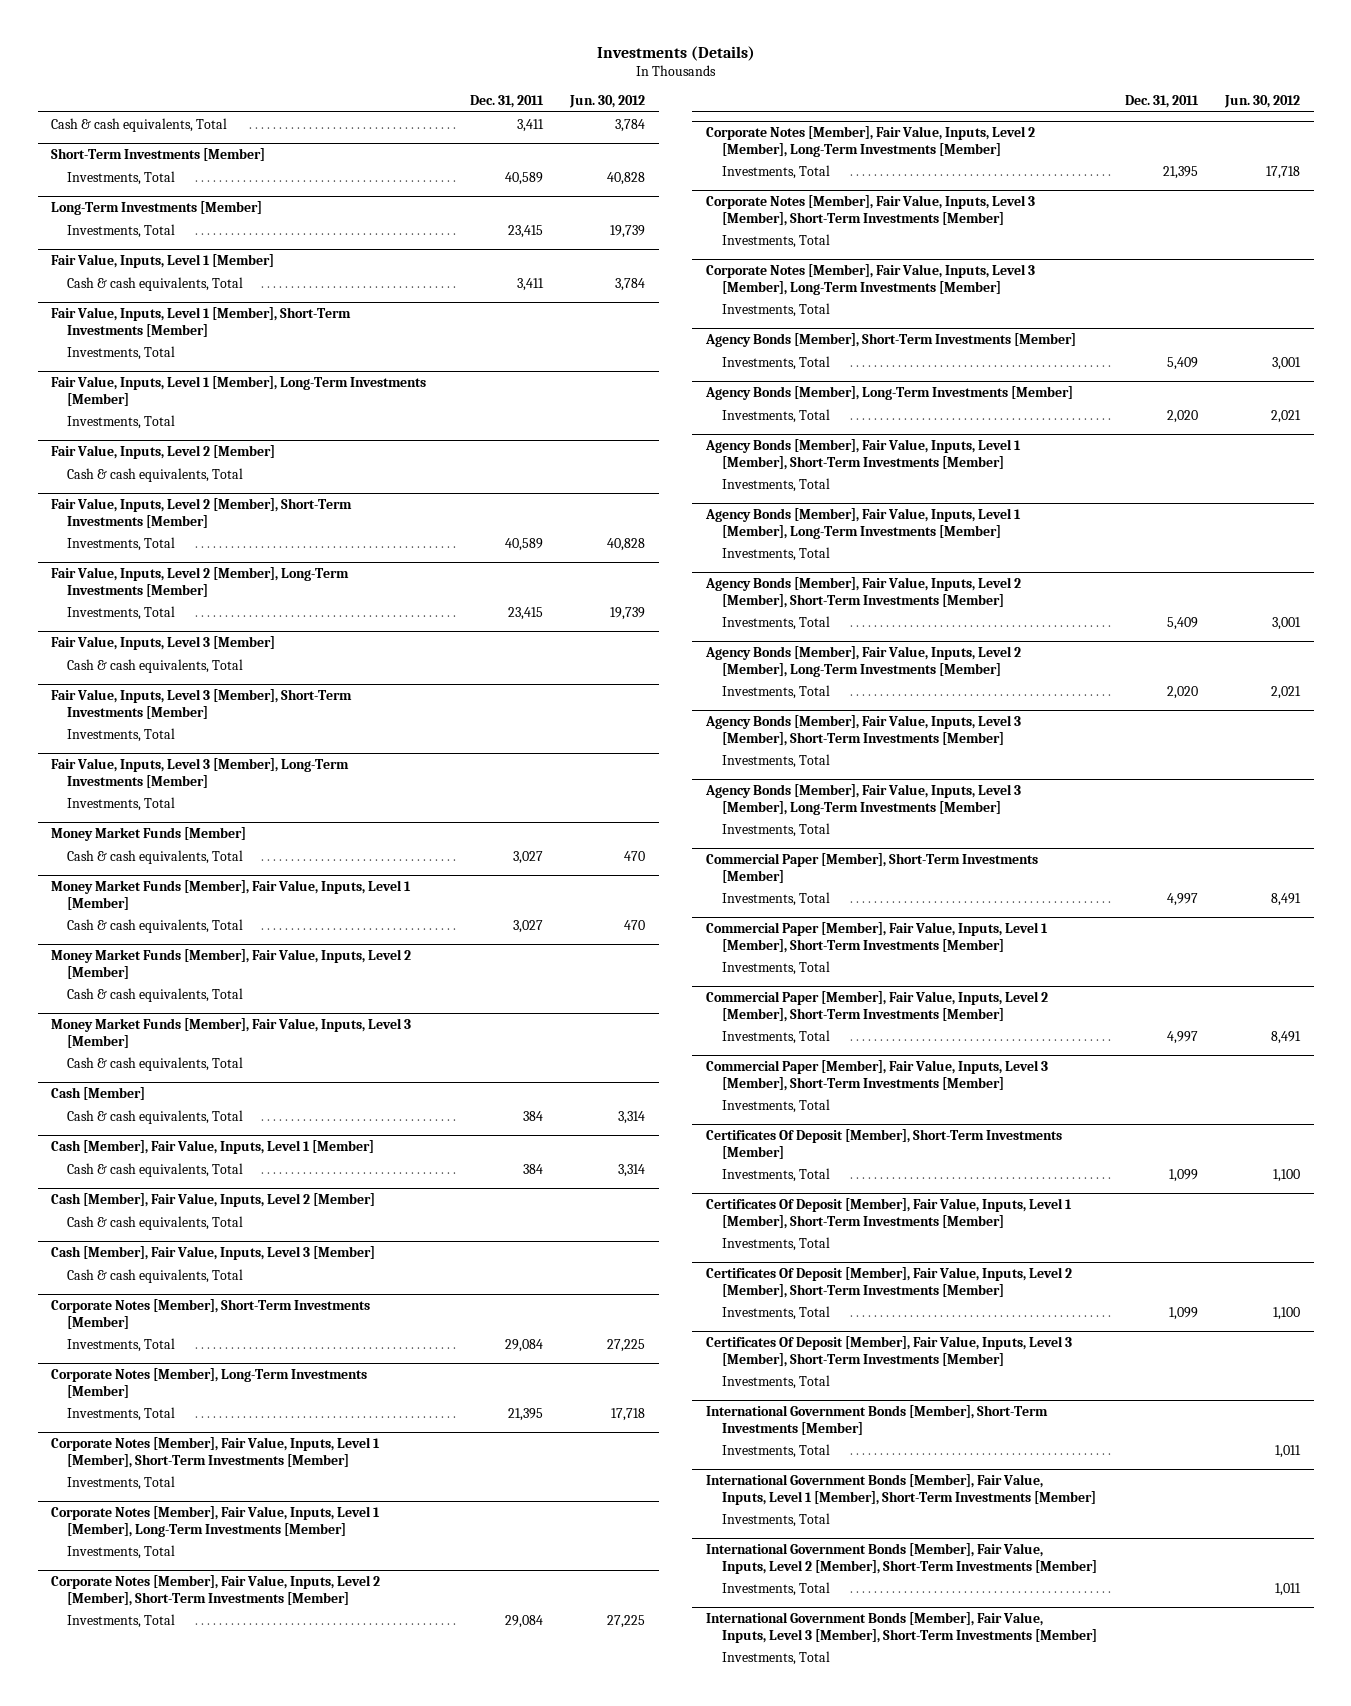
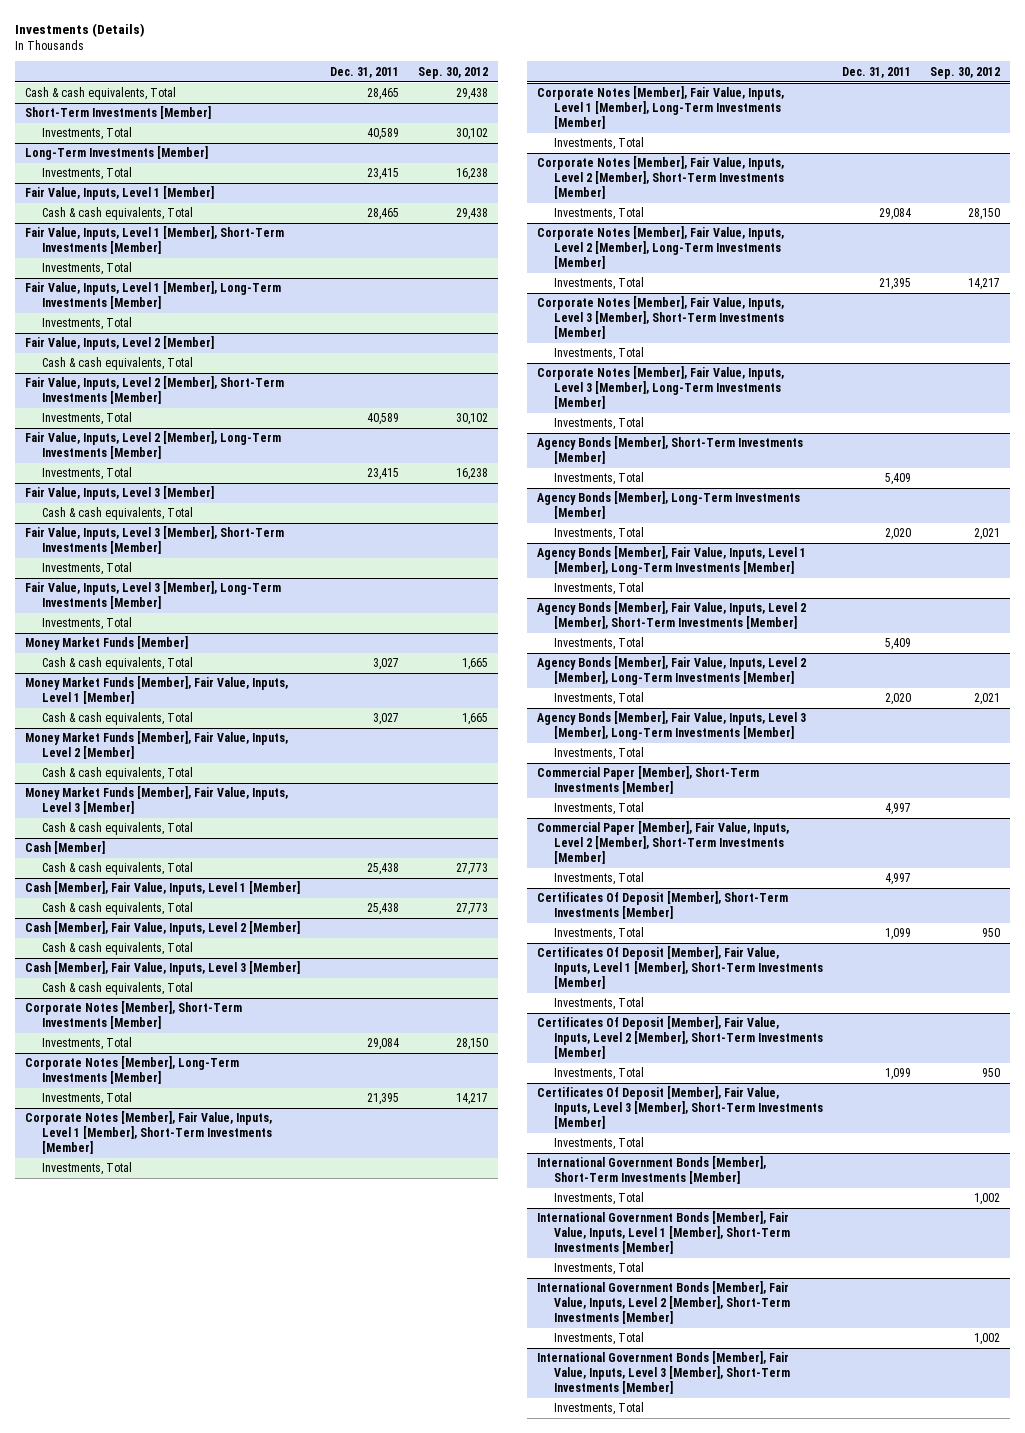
[569,95,646,109] Jun. 30, 2012 -> none
none -> [418,66,489,79] Sep. 30, 2012
[516,118,544,132] 3,411 -> [367,88,400,101] 28,465
[516,277,544,291] 3,411 -> [367,208,400,221] 28,465
[522,1110,543,1121] 384 -> [367,863,400,876] 25,438
[522,1163,543,1174] 384 -> [367,903,400,916] 25,438
[705,438,1022,470] Agency Bonds [Member], Fair Value, Inputs, Level 1 [Member], Short-Term Investments [Member] -> none
[722,477,831,492] Investments, Total -> none
[705,714,1022,746] Agency Bonds [Member], Fair Value, Inputs, Level 3 [Member], Short-Term Investments [Member] -> none
[722,753,831,768] Investments, Total -> none
[706,921,1049,953] Commercial Paper [Member], Fair Value, Inputs, Level 1 [Member], Short-Term Investments [Member] -> none
[722,960,831,975] Investments, Total -> none
[706,1059,1049,1091] Commercial Paper [Member], Fair Value, Inputs, Level 3 [Member], Short-Term Investments [Member] -> none
[722,1098,831,1113] Investments, Total -> none

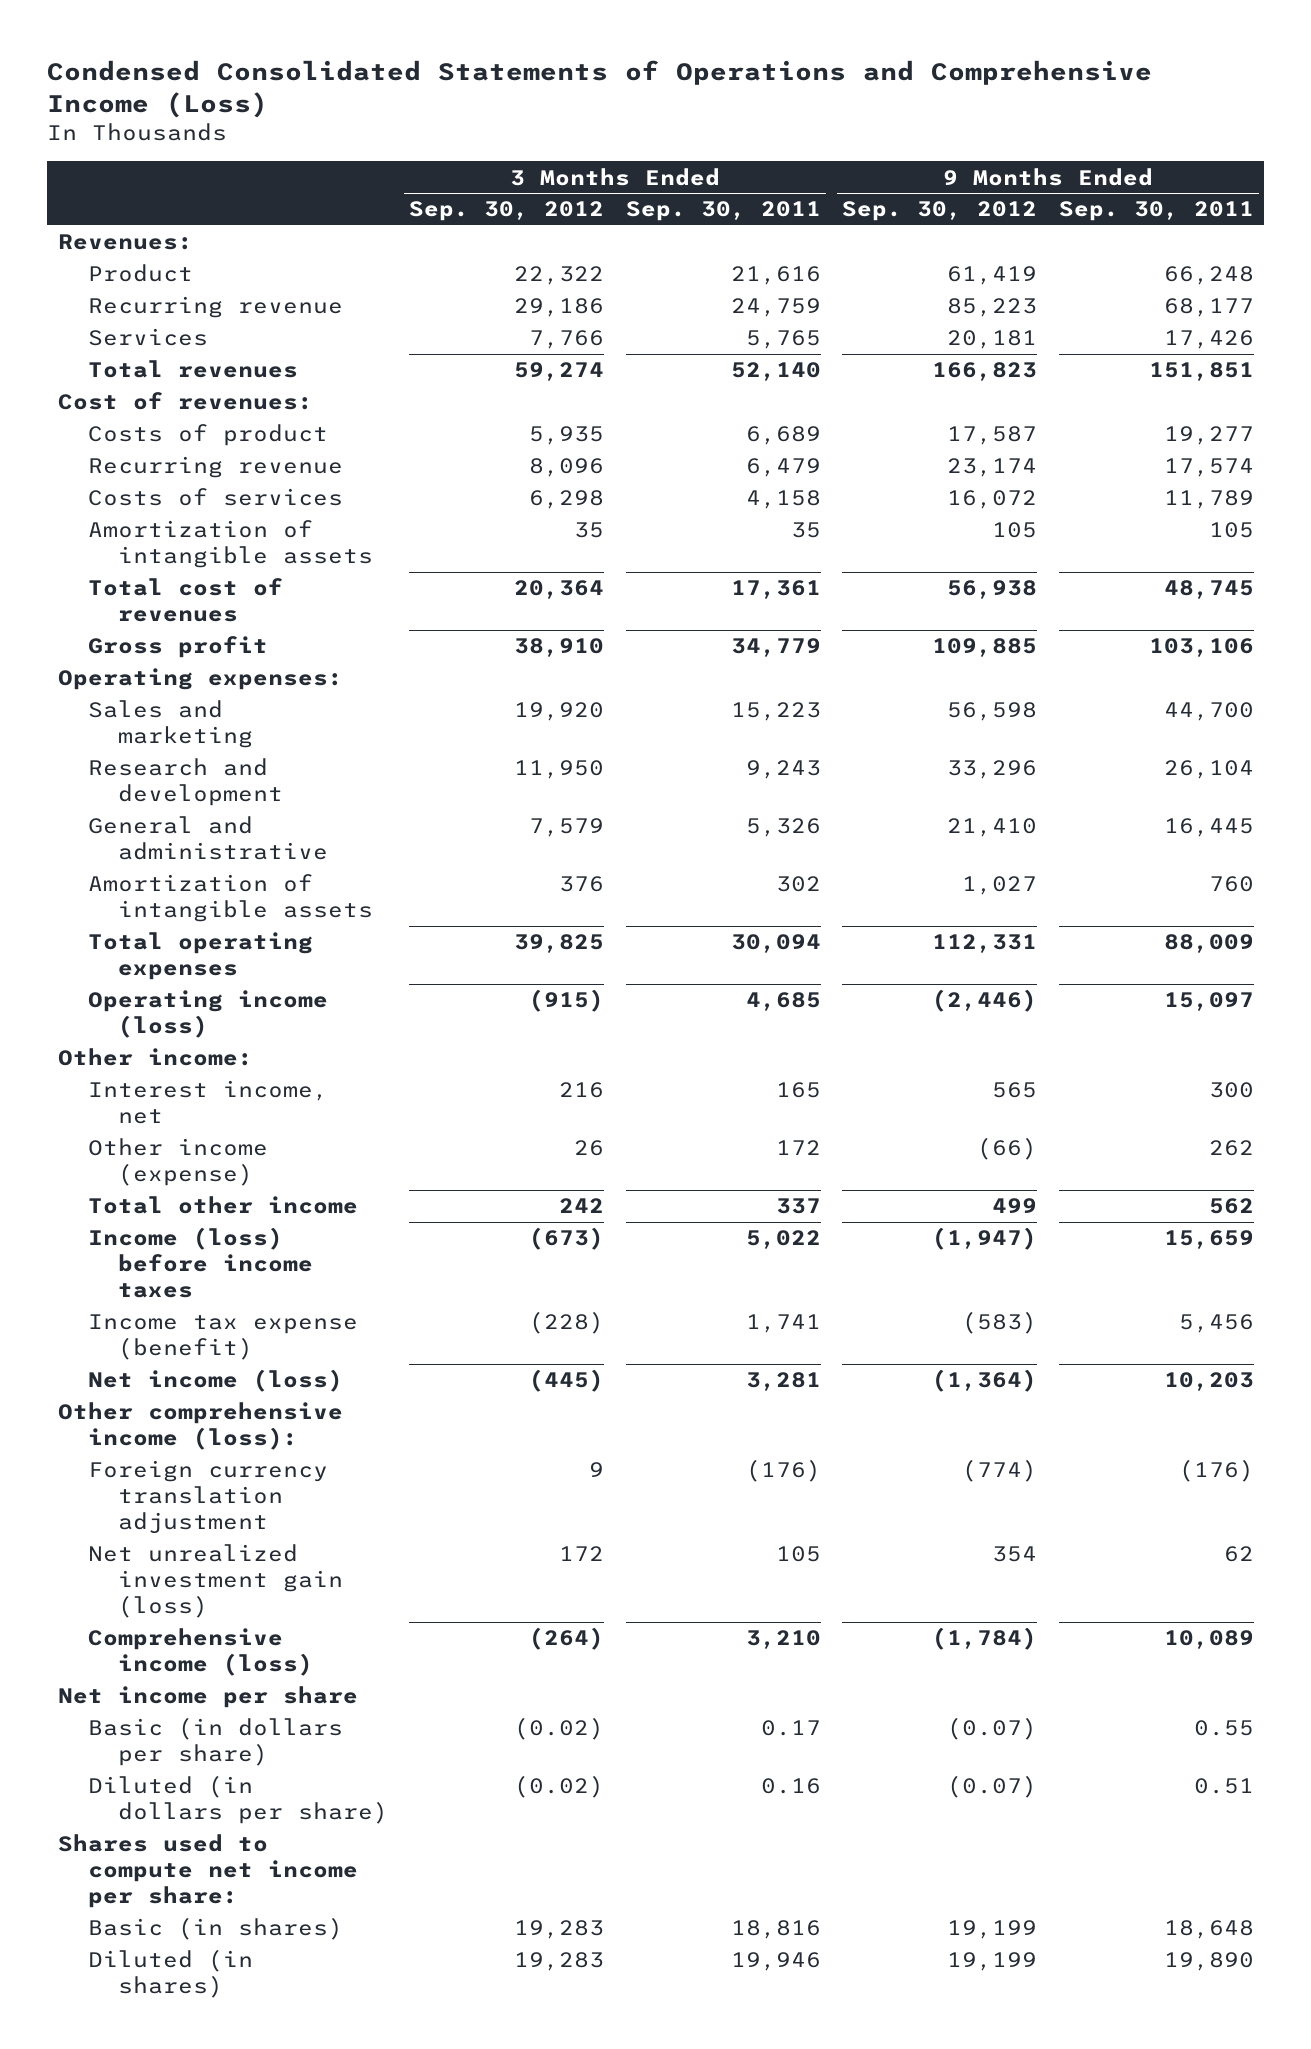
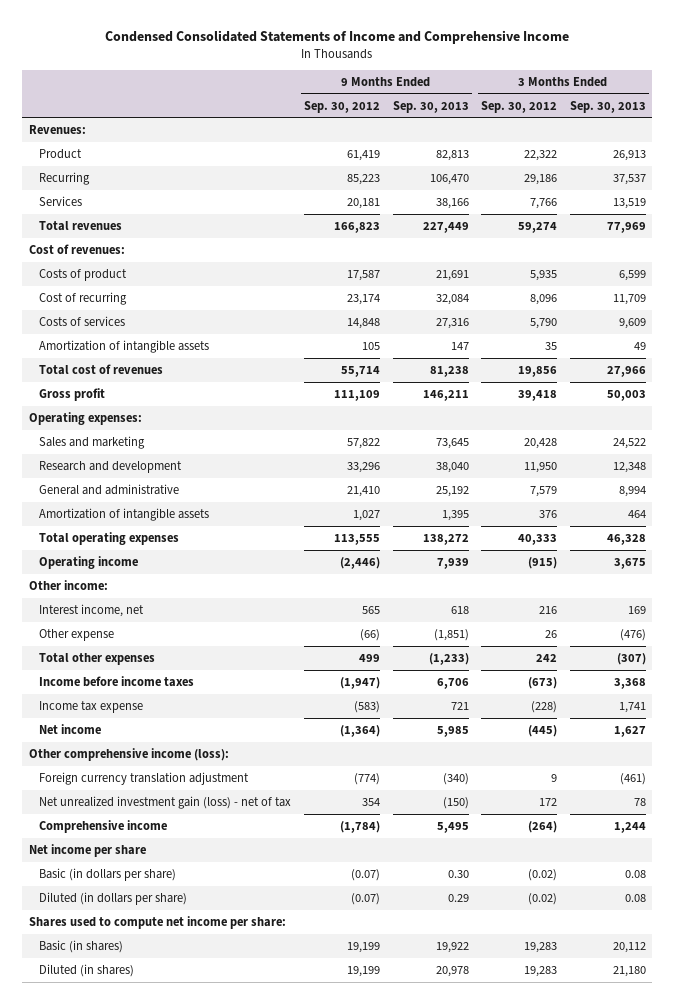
[47,59,1153,119] Condensed Consolidated Statements of Operations and Comprehensive Income (Loss) -> [105,30,570,45] Condensed Consolidated Statements of Income and Comprehensive Income
[625,201,821,222] Sep. 30, 2011 -> none
[1058,201,1254,222] Sep. 30, 2011 -> none
none -> [392,100,469,113] Sep. 30, 2013
none -> [569,100,646,113] Sep. 30, 2013
[87,296,343,319] Recurring revenue -> [39,171,91,185] Recurring
[87,456,343,479] Recurring revenue -> [39,291,128,305] Cost of recurring
[529,490,605,510] 6,298 -> [530,317,558,329] 5,790
[947,490,1038,510] 16,072 -> [346,317,380,329] 14,848
[514,580,605,600] 20,364 -> [518,365,558,377] 19,856
[947,580,1038,600] 56,938 -> [340,365,380,377] 55,714
[514,638,605,658] 38,910 -> [518,389,558,401] 39,418
[932,638,1038,658] 109,885 -> [333,389,380,401] 111,109
[514,702,605,722] 19,920 -> [524,437,558,449] 20,428
[947,702,1038,722] 56,598 -> [346,437,380,449] 57,822
[514,934,605,954] 39,825 -> [518,533,558,545] 40,333
[932,934,1038,954] 112,331 -> [333,533,380,545] 113,555
[87,990,328,1039] Operating income (loss) -> [39,555,139,569] Operating income
[87,1138,268,1187] Other income (expense) -> [39,628,115,641] Other expense
[87,1196,358,1215] Total other income -> [39,652,156,665] Total other expenses
[87,1227,313,1299] Income (loss) before income taxes -> [39,675,195,687] Income before income taxes
[87,1314,358,1361] Income tax expense (benefit) -> [39,700,144,713] Income tax expense
[87,1369,343,1393] Net income (loss) -> [39,723,102,734] Net income
[87,1544,343,1619] Net unrealized investment gain (loss) -> [39,795,292,809] Net unrealized investment gain (loss) - net of tax
[87,1628,313,1677] Comprehensive income (loss) -> [39,819,168,833] Comprehensive income

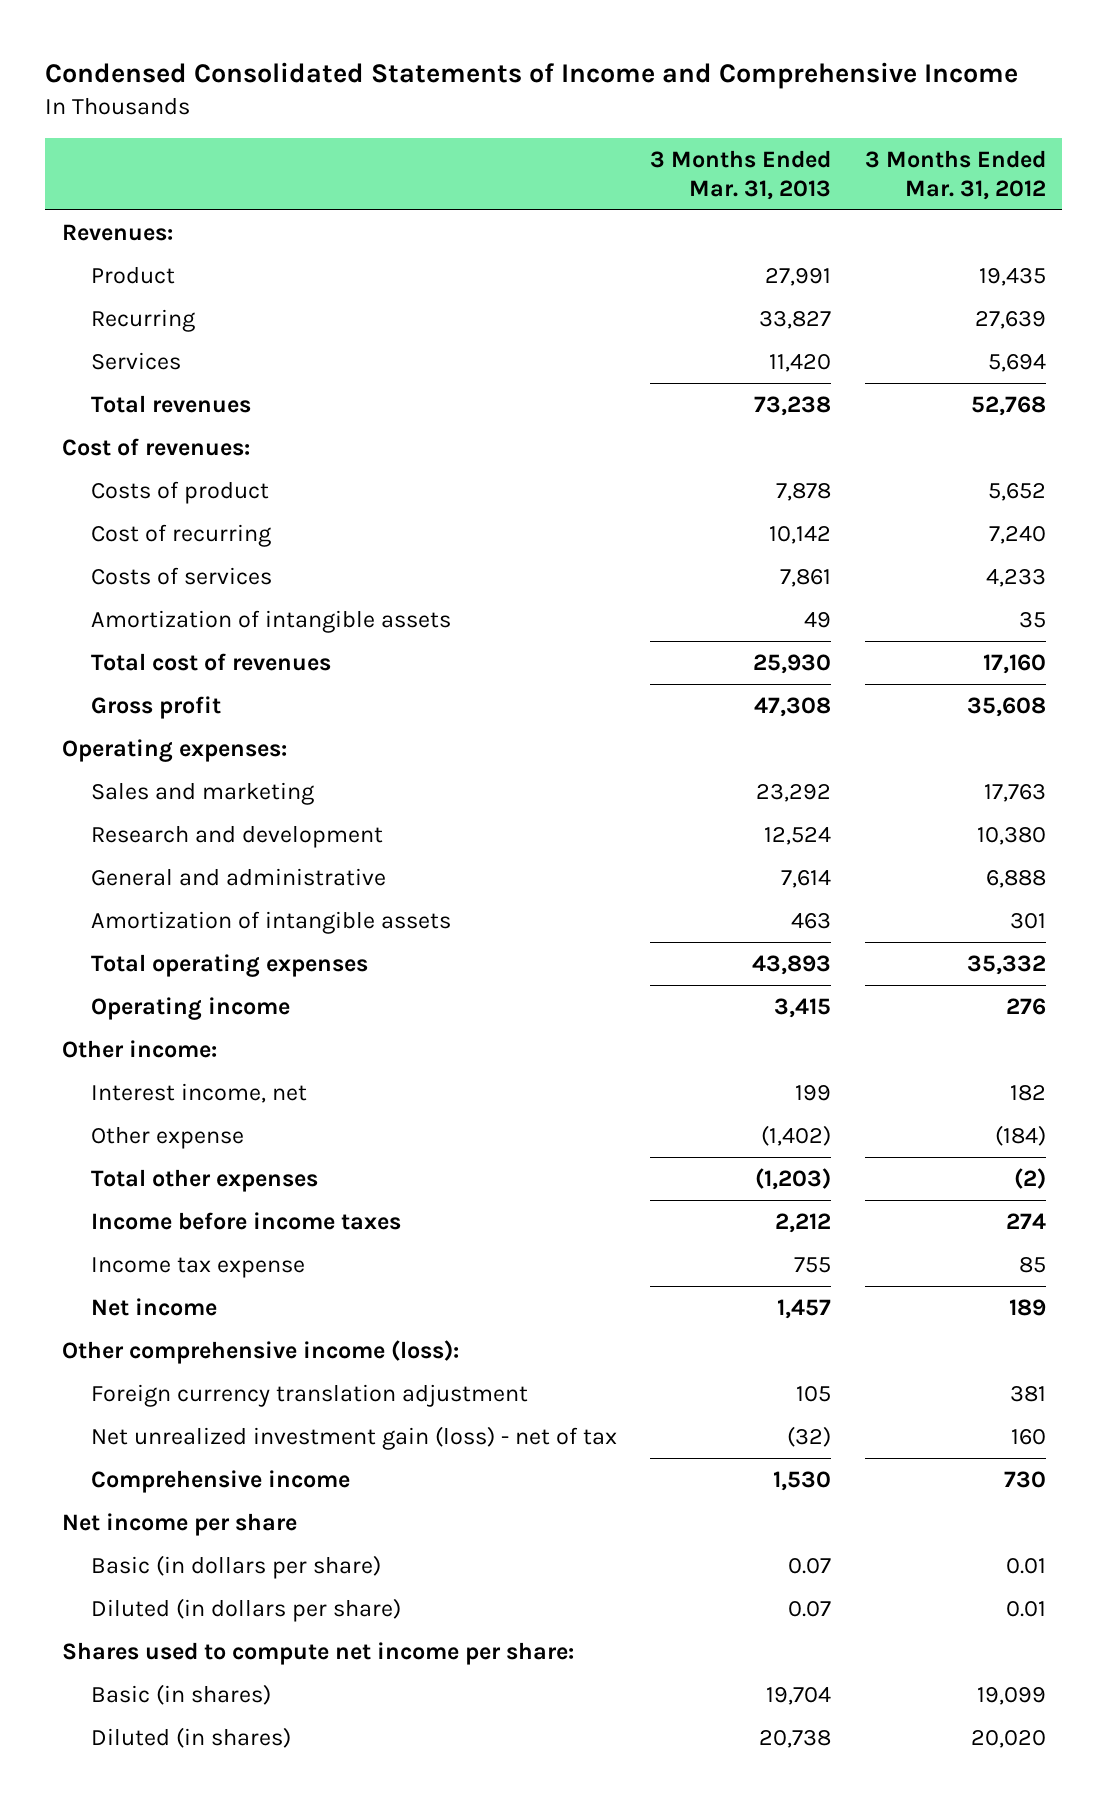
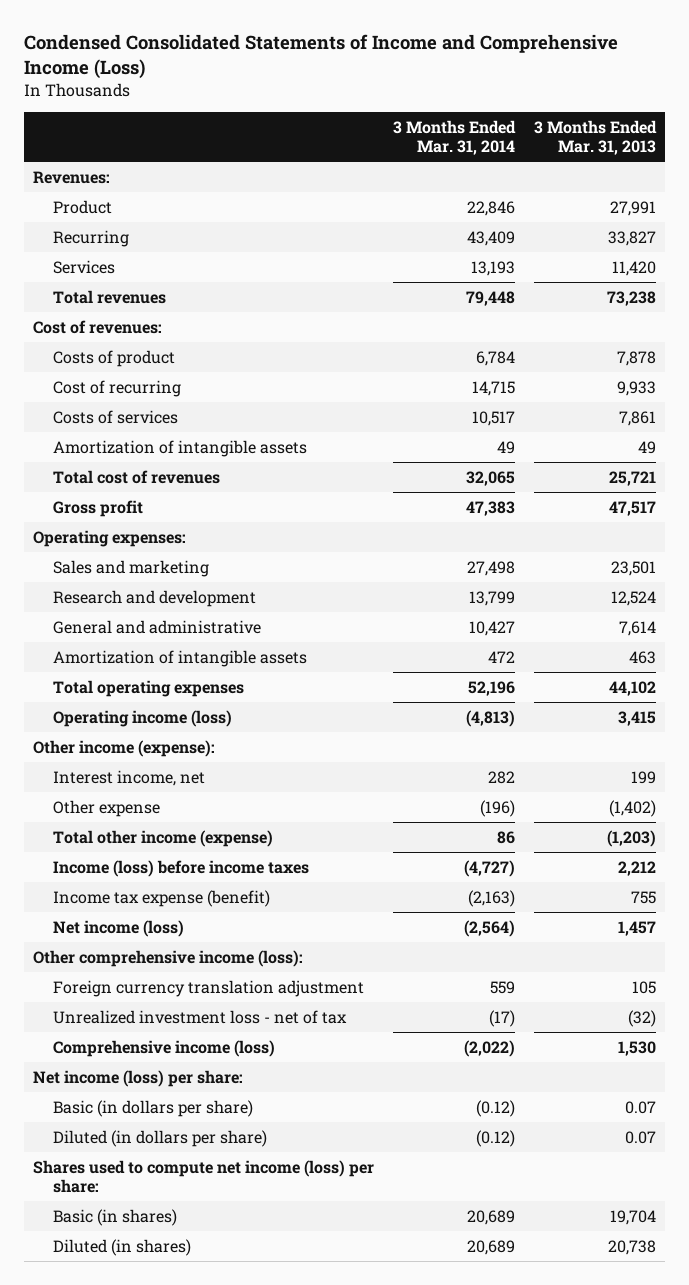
[45,62,1019,90] Condensed Consolidated Statements of Income and Comprehensive Income -> [23,34,618,80] Condensed Consolidated Statements of Income and Comprehensive Income (Loss)
[864,149,1046,201] 3 Months Ended Mar. 31, 2012 -> none
none -> [393,120,517,156] 3 Months Ended Mar. 31, 2014
[769,525,832,544] 10,142 -> [616,380,656,396] 9,933
[753,653,832,674] 25,930 -> [608,470,656,486] 25,721
[754,696,832,717] 47,308 -> [608,500,656,516] 47,517
[756,783,832,802] 23,292 -> [610,560,656,576] 23,501
[752,954,832,975] 43,893 -> [608,680,656,696] 44,102
[90,996,290,1020] Operating income -> [53,709,233,727] Operating income (loss)
[62,1039,218,1058] Other income: -> [33,739,216,757] Other income (expense):
[90,1168,318,1192] Total other expenses -> [53,829,274,847] Total other income (expense)
[90,1211,401,1230] Income before income taxes -> [53,859,310,877] Income (loss) before income taxes
[90,1256,305,1278] Income tax expense -> [53,889,271,907] Income tax expense (benefit)
[90,1297,217,1316] Net income -> [53,919,185,937] Net income (loss)
[90,1425,617,1450] Net unrealized investment gain (loss) - net of tax -> [53,1009,348,1024] Unrealized investment loss - net of tax
[90,1469,350,1493] Comprehensive income -> [53,1039,276,1057] Comprehensive income (loss)
[62,1512,298,1536] Net income per share -> [33,1069,244,1087] Net income (loss) per share:
[62,1641,575,1665] Shares used to compute net income per share: -> [33,1159,375,1193] Shares used to compute net income (loss) per share:

